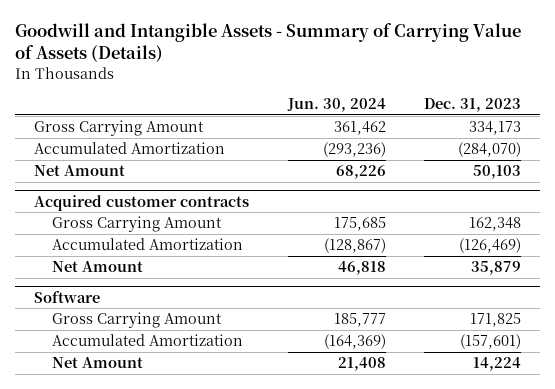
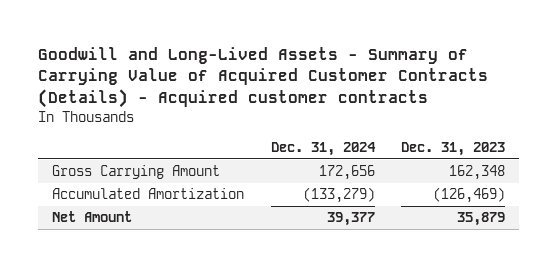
[15,23,522,63] Goodwill and Intangible Assets - Summary of Carrying Value of Assets (Details) -> [38,46,489,108] Goodwill and Long-Lived Assets - Summary of Carrying Value of Acquired Customer Contracts (Details) - Acquired customer contracts
[286,98,386,113] Jun. 30, 2024 -> none
none -> [270,141,376,156] Dec. 31, 2024
[34,120,205,137] Gross Carrying Amount -> none
[34,142,226,155] Accumulated Amortization -> none
[34,165,126,177] Net Amount -> none
[34,194,250,211] Acquired customer contracts -> none
[34,290,101,303] Software -> none
[51,312,222,329] Gross Carrying Amount -> none
[51,334,243,347] Accumulated Amortization -> none
[51,357,143,369] Net Amount -> none

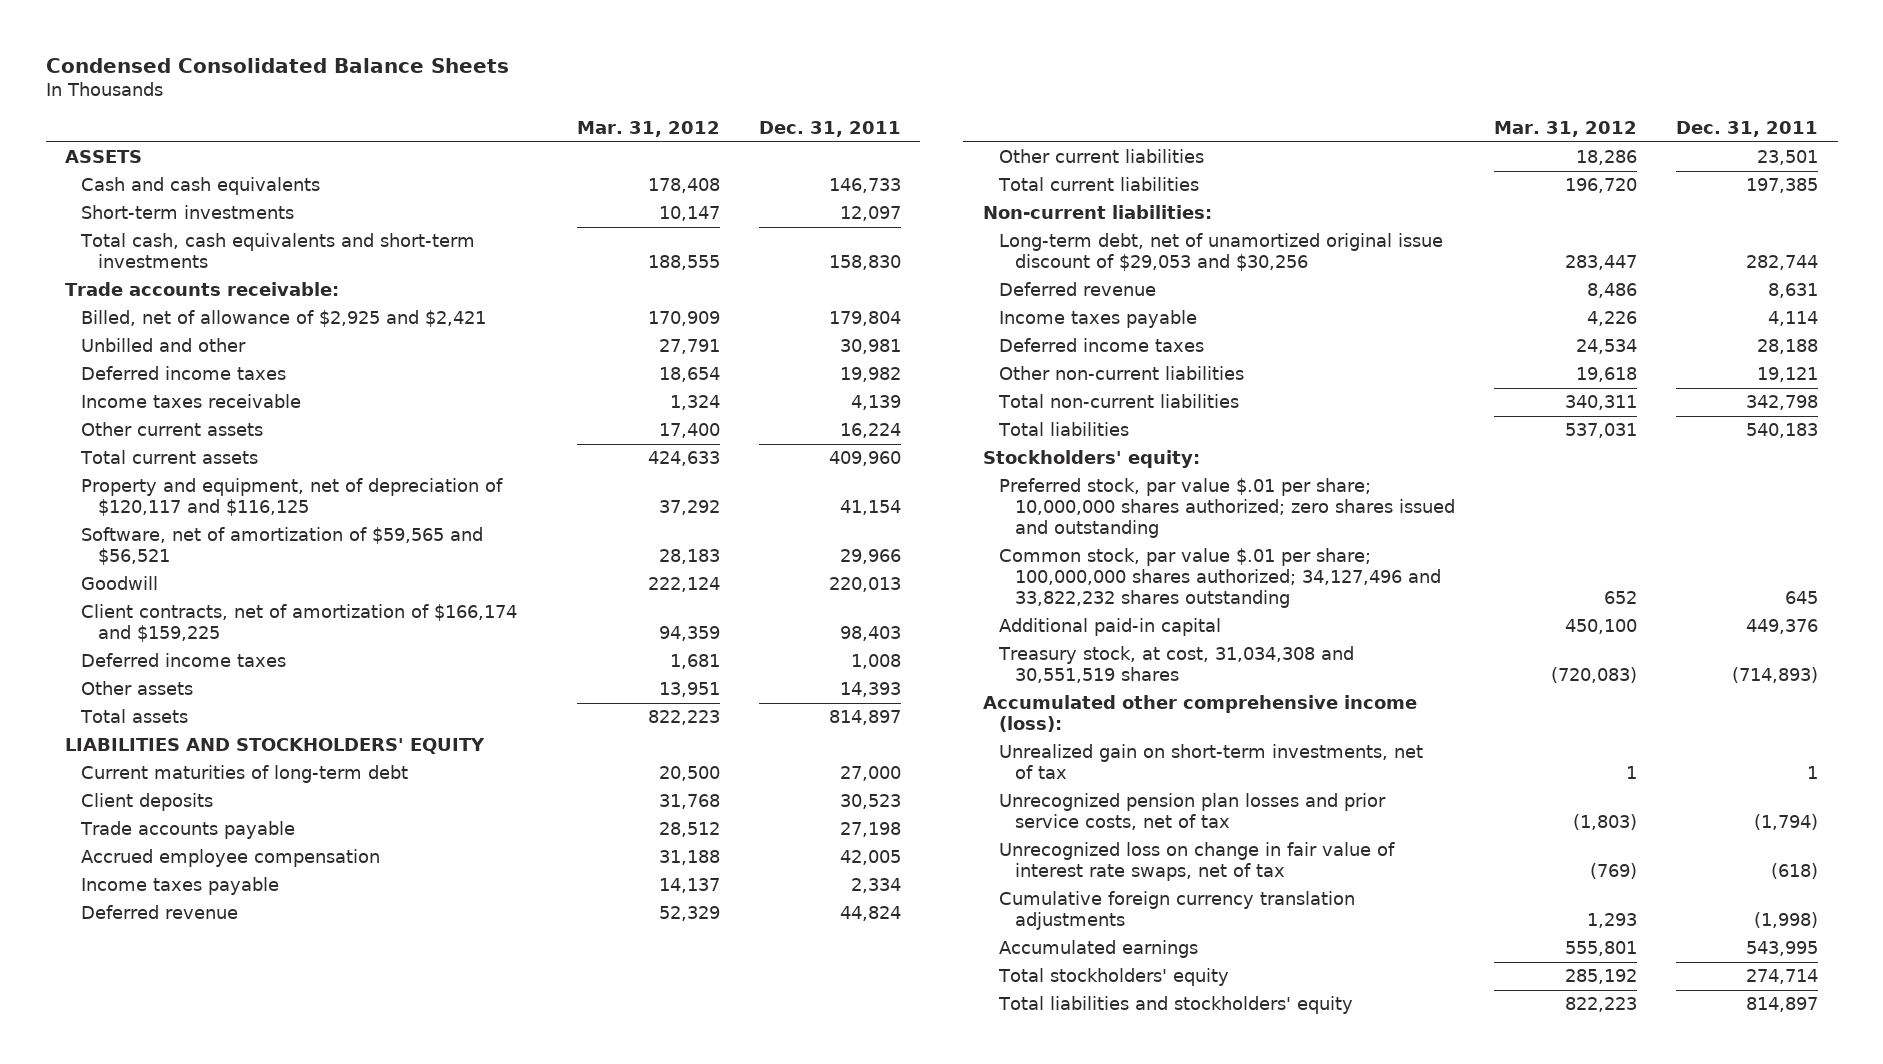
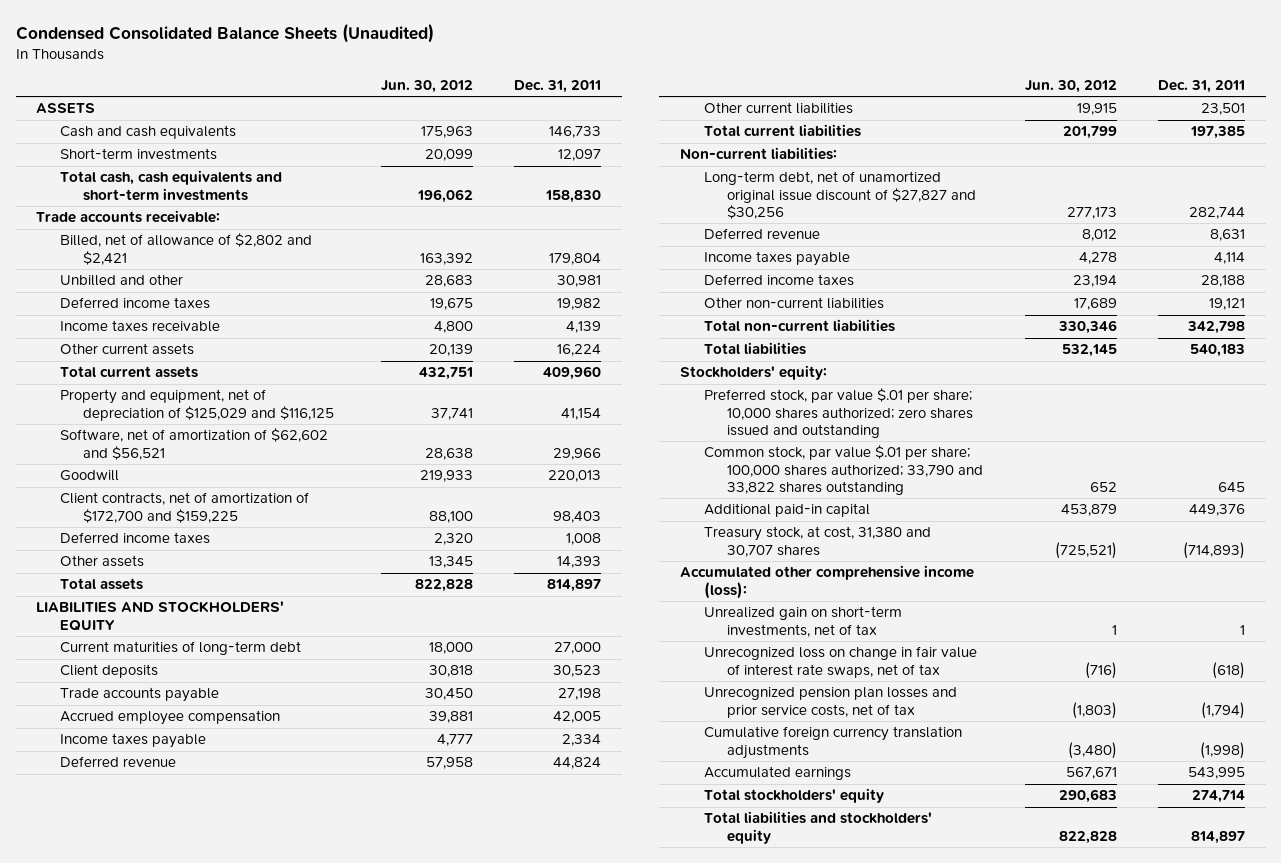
[45,57,509,73] Condensed Consolidated Balance Sheets -> [15,22,434,43] Condensed Consolidated Balance Sheets (Unaudited)
[576,120,720,137] Mar. 31, 2012 -> none
none -> [380,79,473,93] Jun. 30, 2012
[81,310,487,328] Billed, net of allowance of $2,925 and $2,421 -> [59,233,312,265] Billed, net of allowance of $2,802 and $2,421
[81,478,504,517] Property and equipment, net of depreciation of $120,117 and $116,125 -> [59,389,335,421] Property and equipment, net of depreciation of $125,029 and $116,125
[81,527,484,566] Software, net of amortization of $59,565 and $56,521 -> [59,428,328,460] Software, net of amortization of $62,602 and $56,521
[81,604,518,643] Client contracts, net of amortization of $166,174 and $159,225 -> [59,492,309,523] Client contracts, net of amortization of $172,700 and $159,225
[999,233,1444,272] Long-term debt, net of unamortized original issue discount of $29,053 and $30,256 -> [703,171,977,220] Long-term debt, net of unamortized original issue discount of $27,827 and $30,256
[999,478,1456,539] Preferred stock, par value $.01 per share; 10,000,000 shares authorized; zero shares issued and outstanding -> [703,388,974,439] Preferred stock, par value $.01 per share; 10,000 shares authorized; zero shares issued and outstanding
[999,548,1442,609] Common stock, par value $.01 per share; 100,000,000 shares authorized; 34,127,496 and 33,822,232 shares outstanding -> [703,445,984,496] Common stock, par value $.01 per share; 100,000 shares authorized; 33,790 and 33,822 shares outstanding
[998,646,1355,684] Treasury stock, at cost, 31,034,308 and 30,551,519 shares -> [703,526,931,557] Treasury stock, at cost, 31,380 and 30,707 shares
[999,793,1387,831] Unrecognized pension plan losses and prior service costs, net of tax -> [703,687,957,718] Unrecognized pension plan losses and prior service costs, net of tax

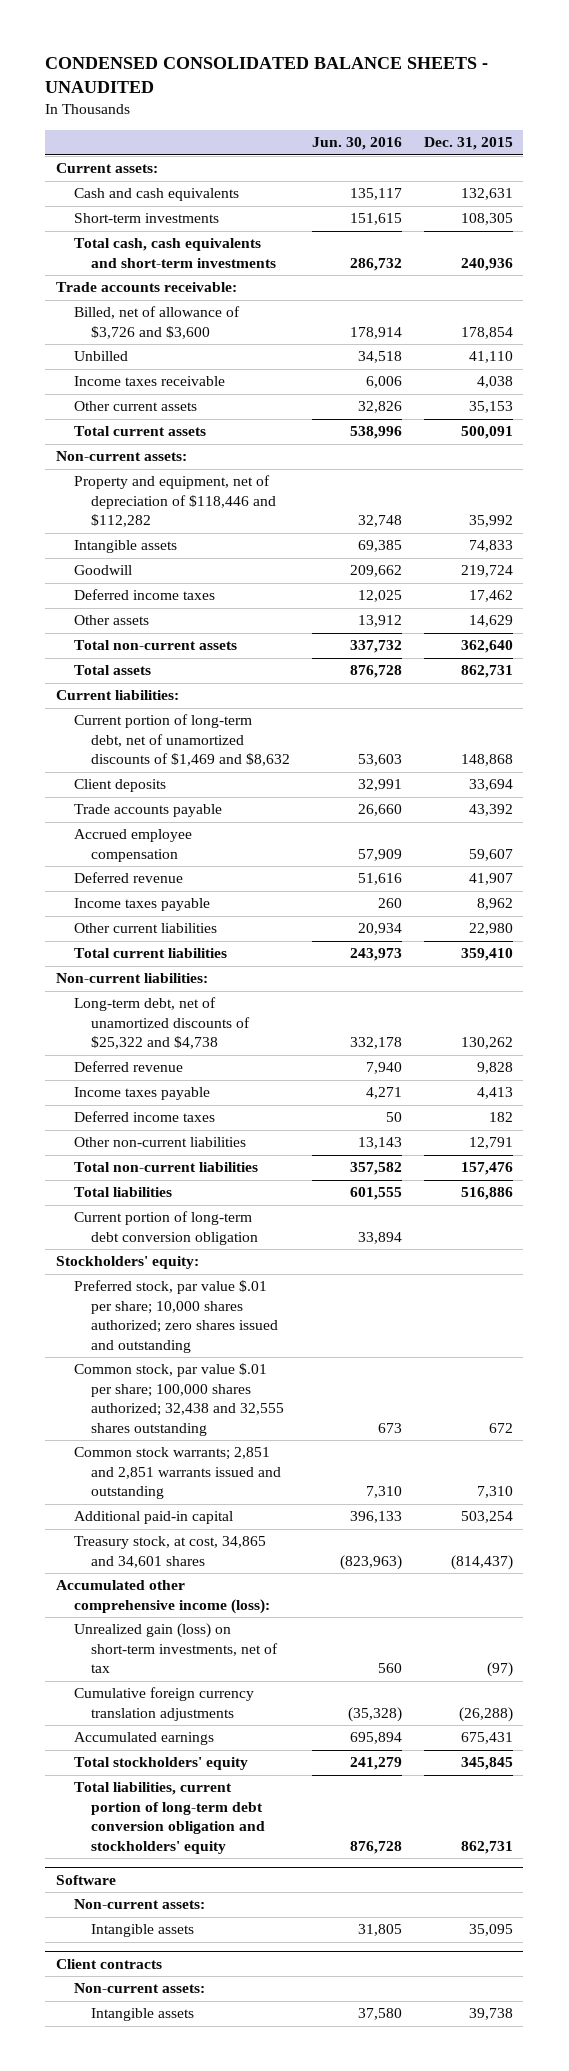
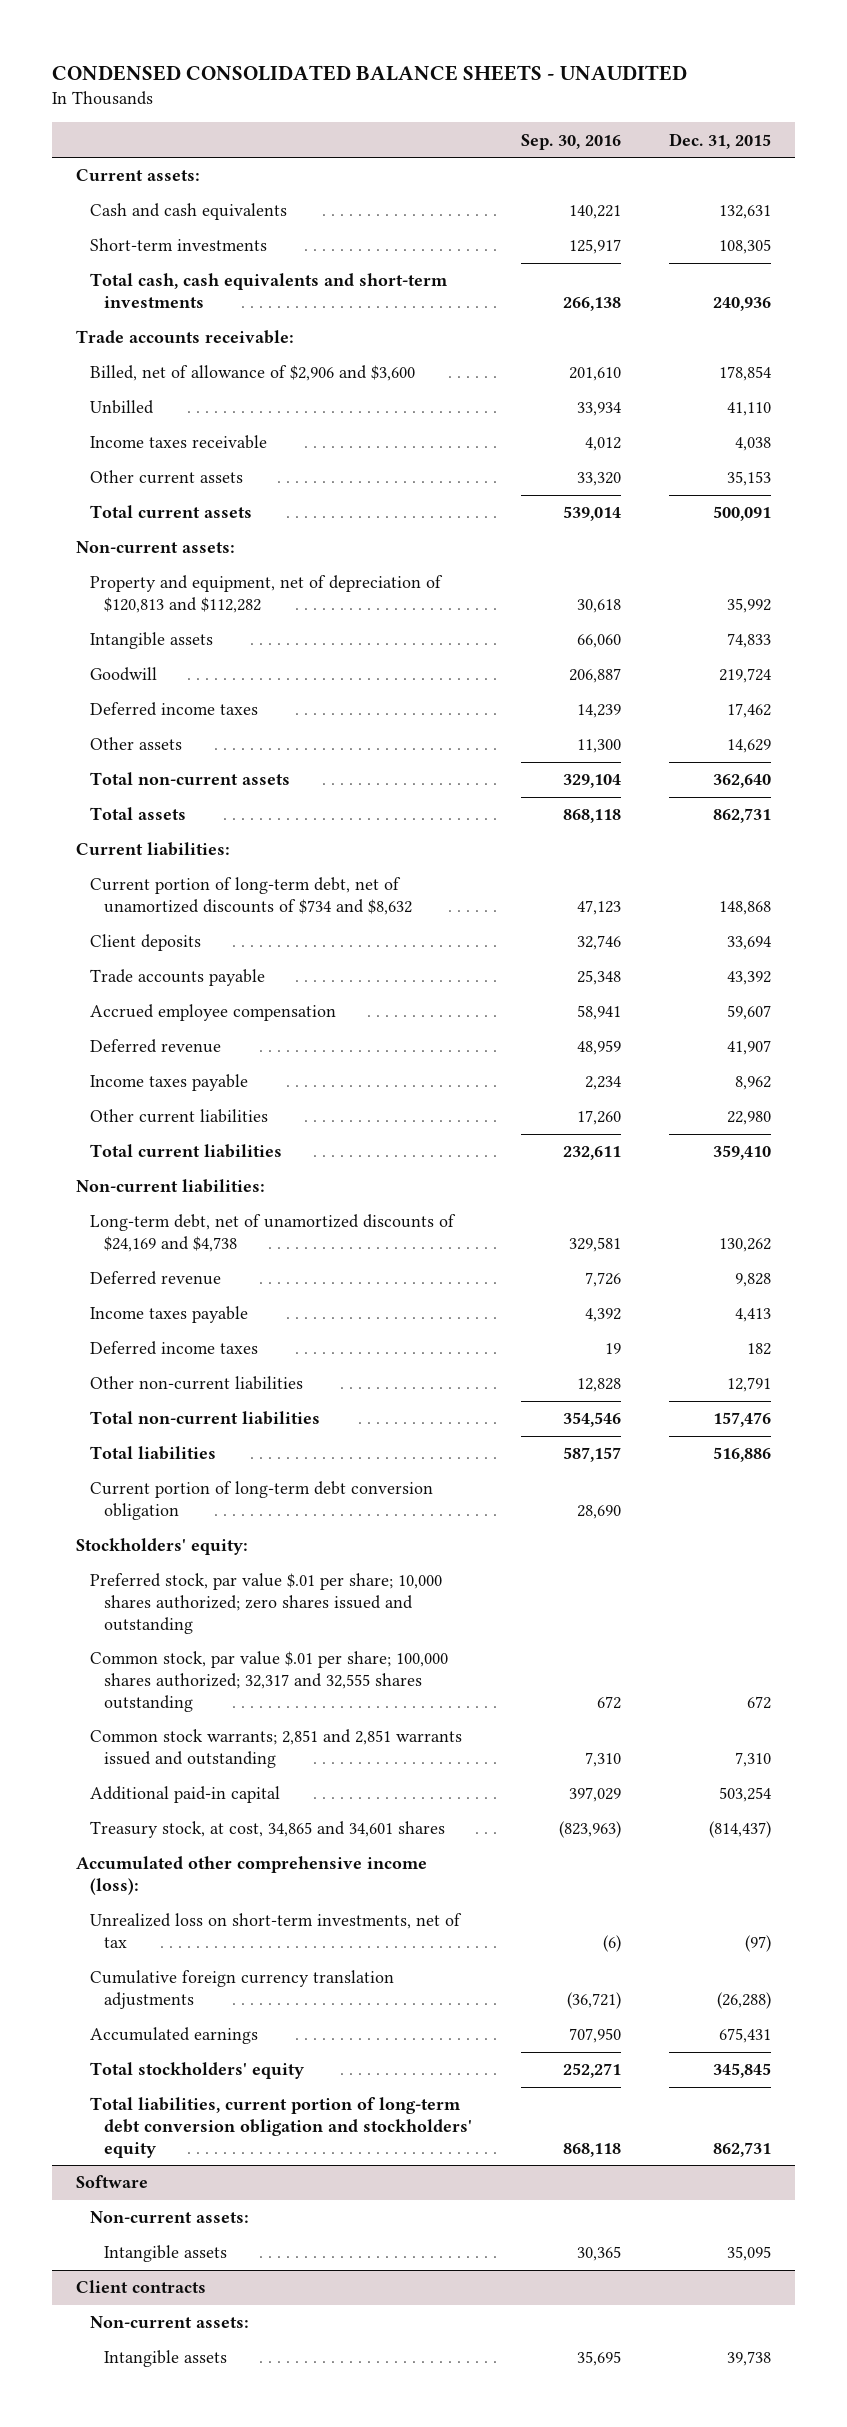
[311,137,402,151] Jun. 30, 2016 -> none
none -> [520,133,621,150] Sep. 30, 2016
[73,306,240,339] Billed, net of allowance of $3,726 and $3,600 -> [90,365,416,382] Billed, net of allowance of $2,906 and $3,600
[73,475,277,528] Property and equipment, net of depreciation of $118,446 and $112,282 -> [90,575,444,614] Property and equipment, net of depreciation of $120,813 and $112,282
[73,714,291,767] Current portion of long-term debt, net of unamortized discounts of $1,469 and $8,632 -> [90,877,413,916] Current portion of long-term debt, net of unamortized discounts of $734 and $8,632
[73,997,251,1050] Long-term debt, net of unamortized discounts of $25,322 and $4,738 -> [90,1214,457,1253] Long-term debt, net of unamortized discounts of $24,169 and $4,738
[73,1363,285,1436] Common stock, par value $.01 per share; 100,000 shares authorized; 32,438 and 32,555 shares outstanding -> [90,1651,449,1712] Common stock, par value $.01 per share; 100,000 shares authorized; 32,317 and 32,555 shares outstanding
[73,1623,279,1674] Unrealized gain (loss) on short-term investments, net of tax -> [90,1913,463,1949] Unrealized loss on short-term investments, net of tax

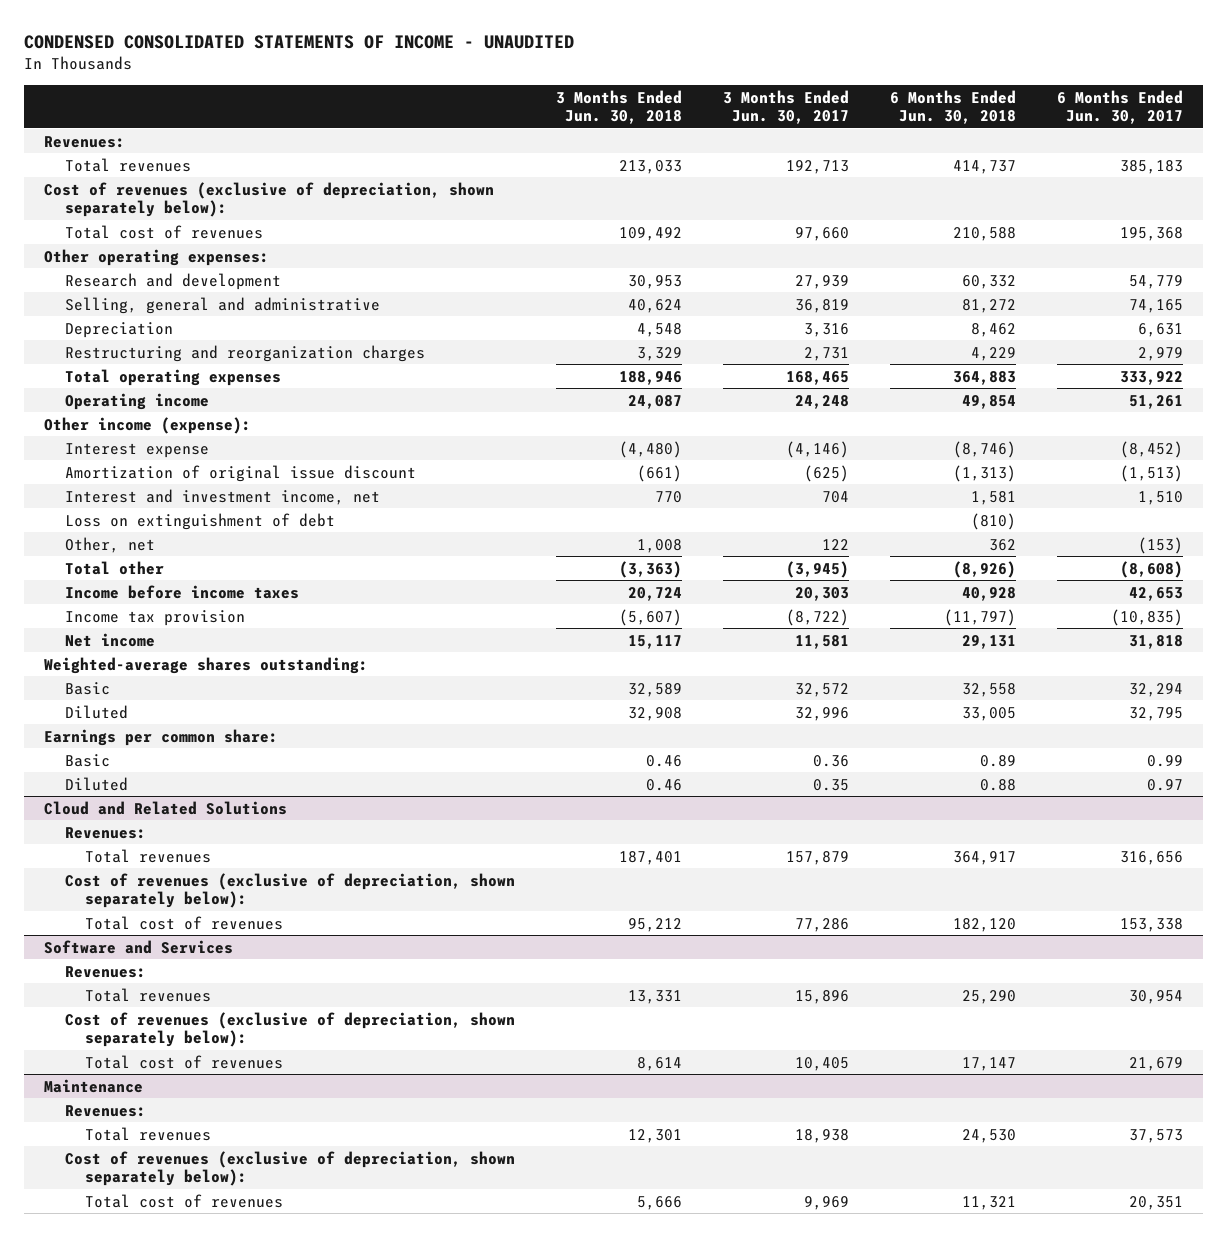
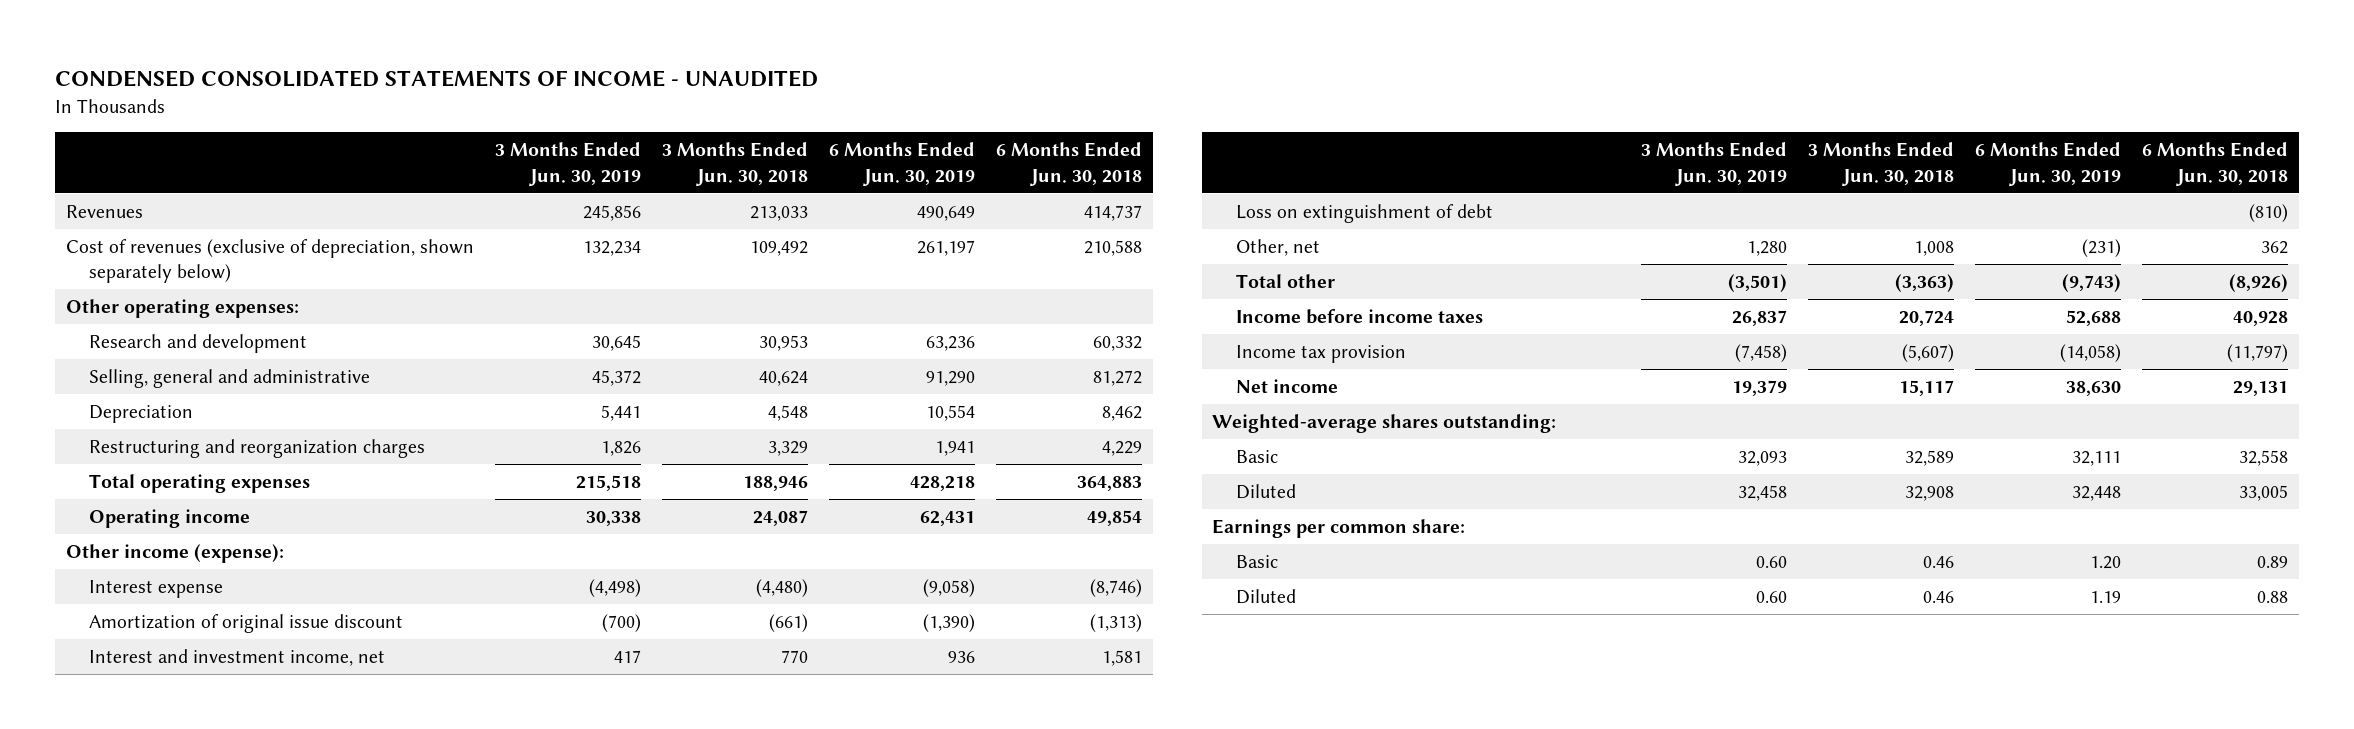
[722,89,849,125] 3 Months Ended Jun. 30, 2017 -> none
[1056,89,1183,125] 6 Months Ended Jun. 30, 2017 -> none
none -> [495,142,642,186] 3 Months Ended Jun. 30, 2019
none -> [829,142,976,186] 6 Months Ended Jun. 30, 2019
[44,135,126,148] Revenues: -> none
[44,181,495,217] Cost of revenues (exclusive of depreciation, shown separately below): -> none
[64,157,191,172] Total revenues -> [65,204,143,218] Revenues
[64,224,263,239] Total cost of revenues -> [65,238,474,284] Cost of revenues (exclusive of depreciation, shown separately below)
[44,800,288,815] Cloud and Related Solutions -> none
[64,826,146,839] Revenues: -> none
[84,848,211,863] Total revenues -> none
[64,872,515,908] Cost of revenues (exclusive of depreciation, shown separately below): -> none
[84,915,283,930] Total cost of revenues -> none
[44,939,234,954] Software and Services -> none
[64,965,146,978] Revenues: -> none
[84,987,211,1002] Total revenues -> none
[64,1011,515,1047] Cost of revenues (exclusive of depreciation, shown separately below): -> none
[84,1054,283,1069] Total cost of revenues -> none
[44,1078,144,1093] Maintenance -> none
[64,1104,146,1117] Revenues: -> none
[84,1126,211,1141] Total revenues -> none
[64,1150,515,1186] Cost of revenues (exclusive of depreciation, shown separately below): -> none
[84,1193,283,1208] Total cost of revenues -> none

